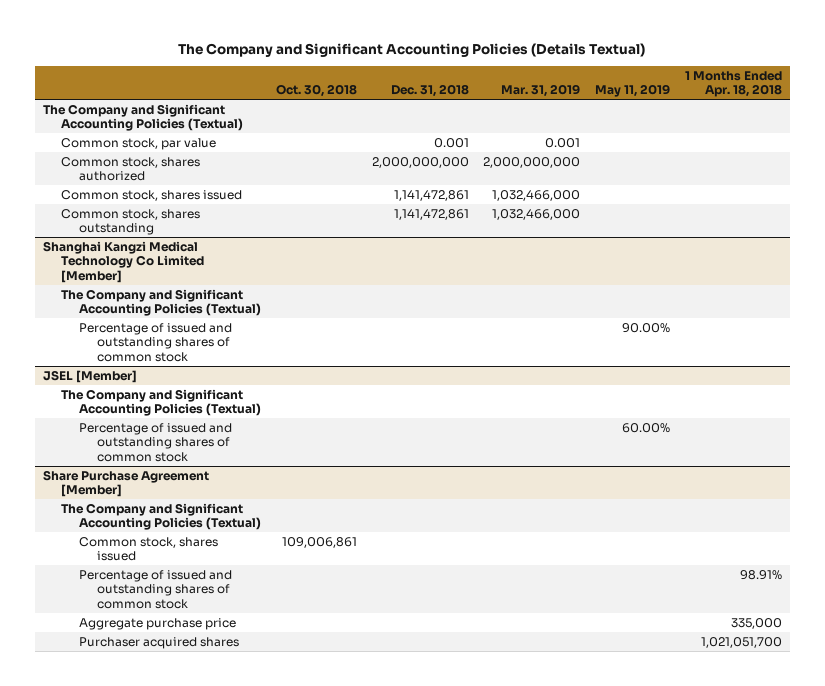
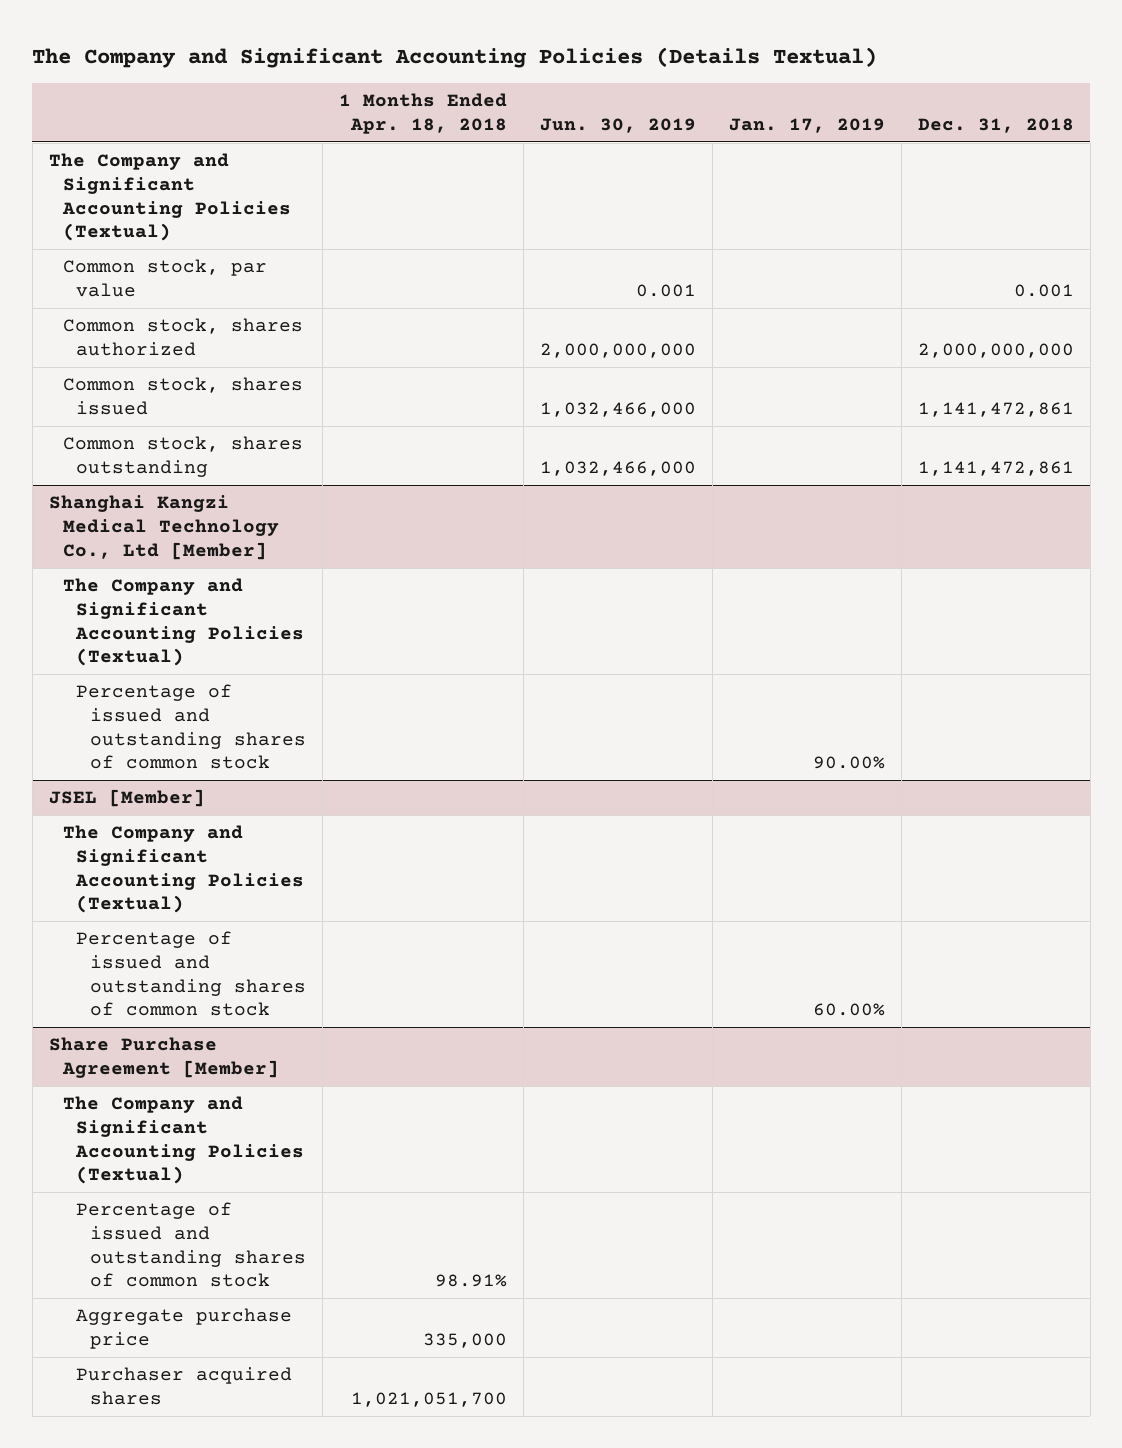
[275,84,357,98] Oct. 30, 2018 -> none
[501,84,581,98] Mar. 31, 2019 -> none
[595,84,671,98] May 11, 2019 -> none
none -> [540,117,697,133] Jun. 30, 2019
none -> [728,117,885,133] Jan. 17, 2019
[42,240,204,283] Shanghai Kangzi Medical Technology Co Limited [Member] -> [48,495,279,560] Shanghai Kangzi Medical Technology Co., Ltd [Member]
[78,536,218,562] Common stock, shares issued -> none

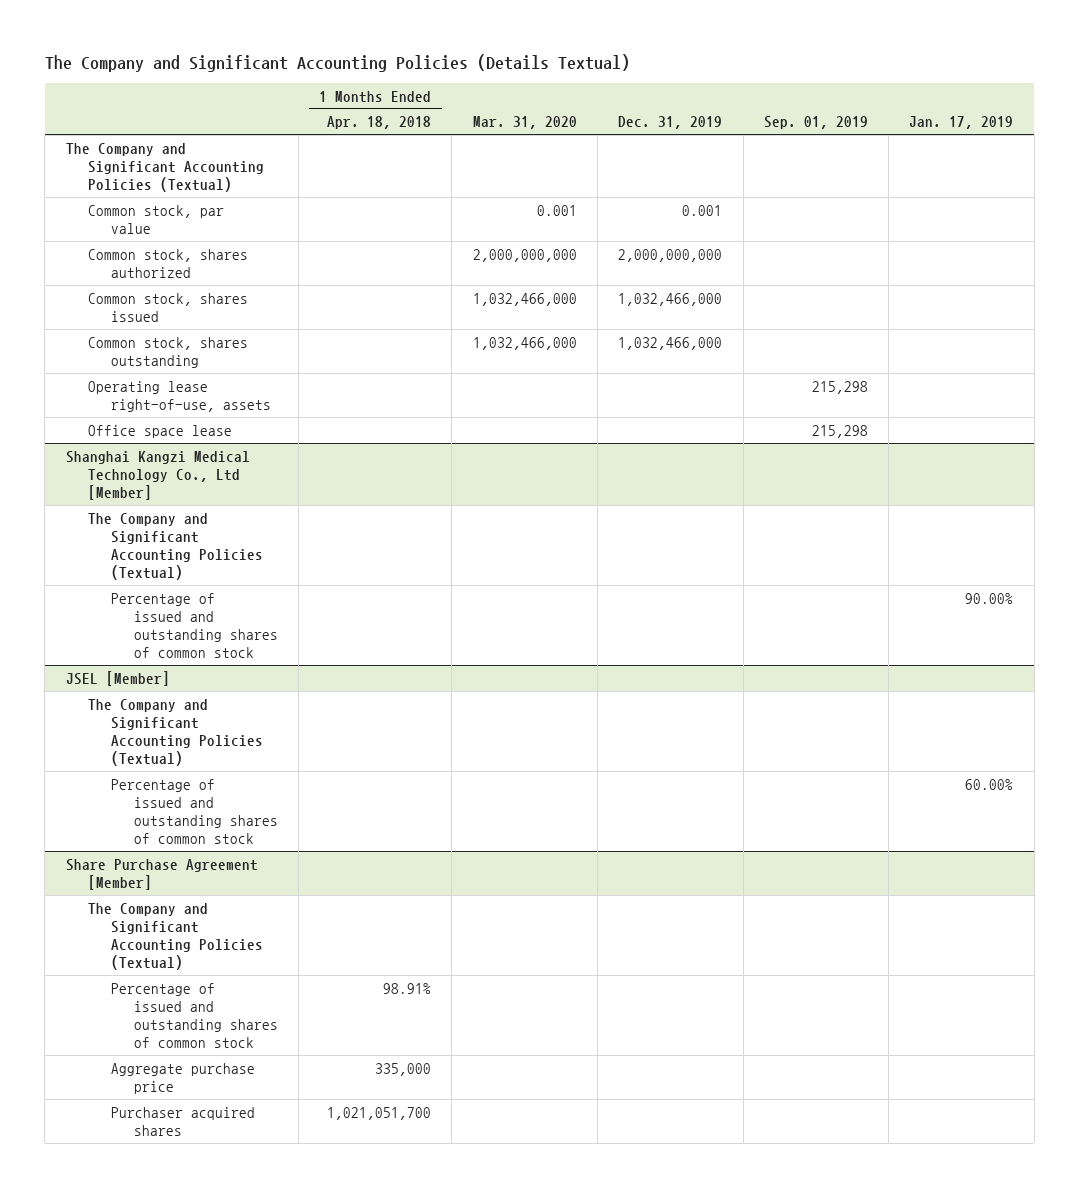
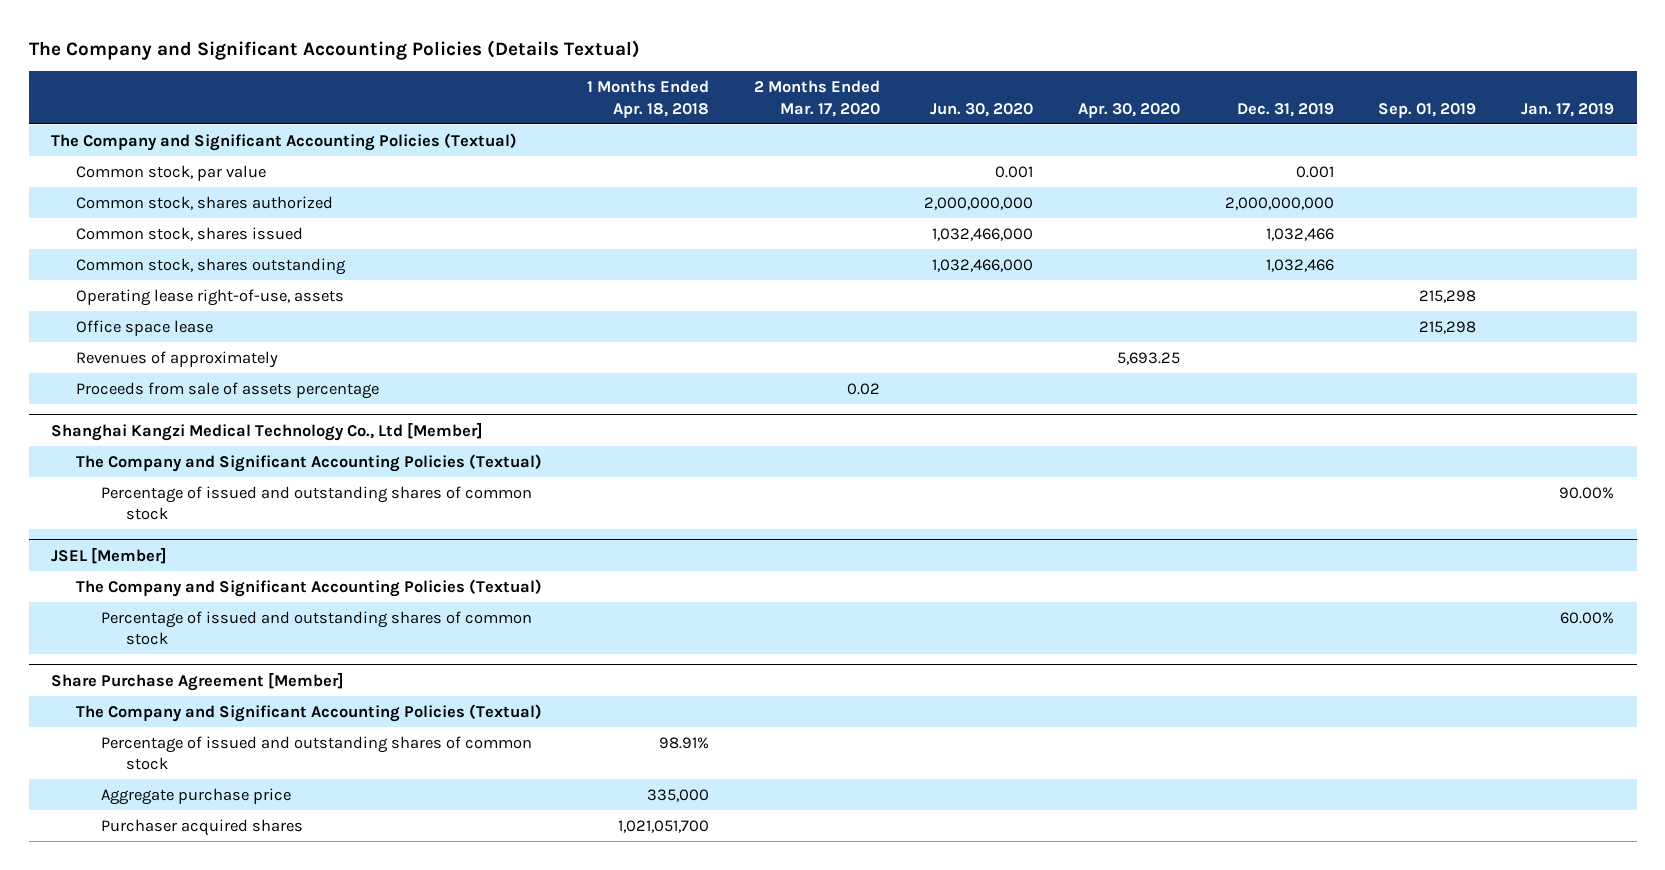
[472,116,577,130] Mar. 31, 2020 -> none
none -> [753,80,880,117] 2 Months Ended Mar. 17, 2020
none -> [930,102,1034,117] Jun. 30, 2020
none -> [1078,102,1181,118] Apr. 30, 2020
[618,292,723,306] 1,032,466,000 -> [1265,227,1334,241] 1,032,466
[618,336,723,350] 1,032,466,000 -> [1265,258,1334,272] 1,032,466
none -> [76,350,279,368] Revenues of approximately
none -> [76,381,380,399] Proceeds from sale of assets percentage

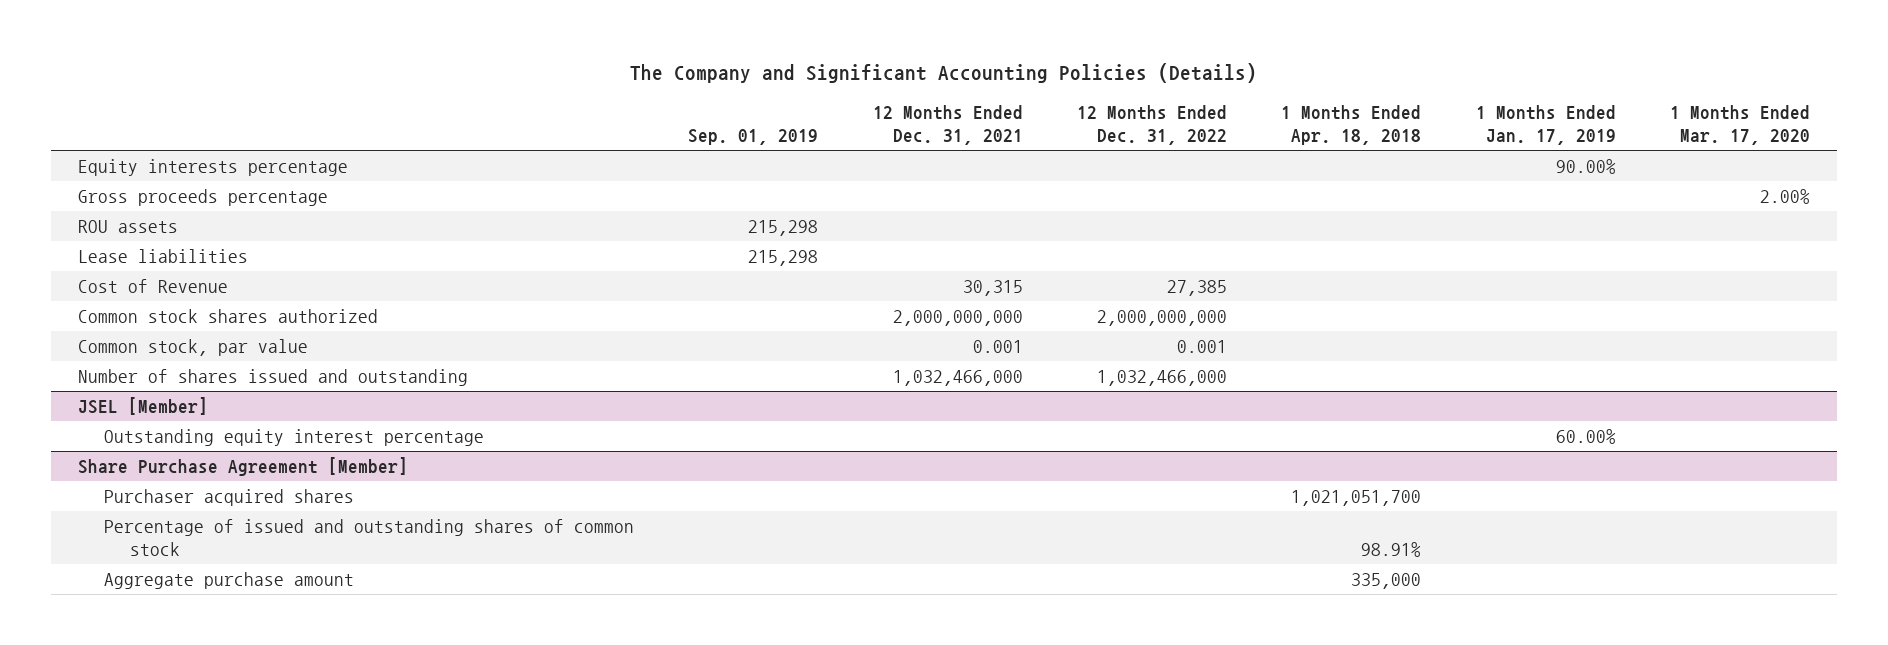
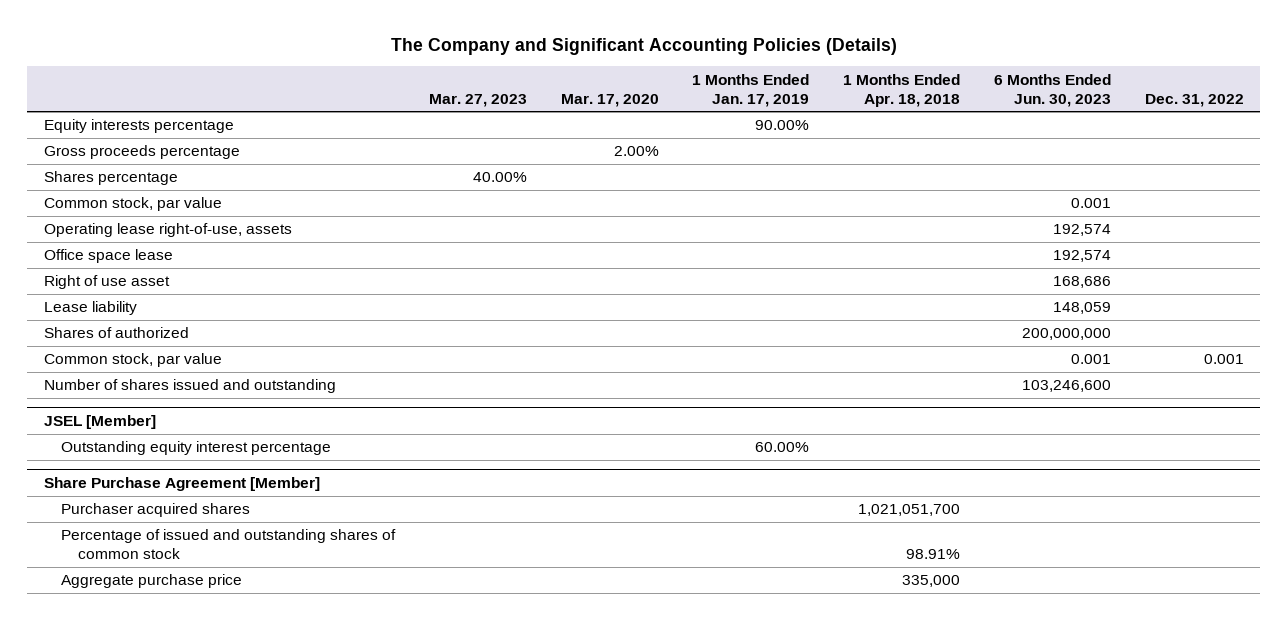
[688,129,819,146] Sep. 01, 2019 -> none
[872,105,1023,146] 12 Months Ended Dec. 31, 2021 -> none
[1076,105,1227,146] 12 Months Ended Dec. 31, 2022 -> none
[1669,105,1810,146] 1 Months Ended Mar. 17, 2020 -> none
none -> [428,93,527,107] Mar. 27, 2023
none -> [560,93,659,107] Mar. 17, 2020
none -> [993,73,1111,107] 6 Months Ended Jun. 30, 2023
none -> [1144,93,1244,107] Dec. 31, 2022
[77,219,178,233] ROU assets -> none
[77,248,248,263] Lease liabilities -> none
[77,278,228,293] Cost of Revenue -> none
[77,308,378,323] Common stock shares authorized -> none
none -> [43,171,178,186] Shares percentage
none -> [43,223,292,238] Operating lease right-of-use, assets
none -> [43,249,173,264] Office space lease
none -> [43,275,170,290] Right of use asset
none -> [43,301,137,316] Lease liability
none -> [43,327,189,339] Shares of authorized
none -> [43,353,222,368] Common stock, par value
[103,571,354,589] Aggregate purchase amount -> [60,574,242,589] Aggregate purchase price

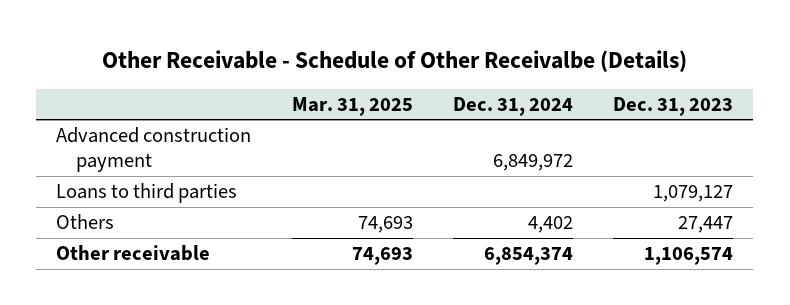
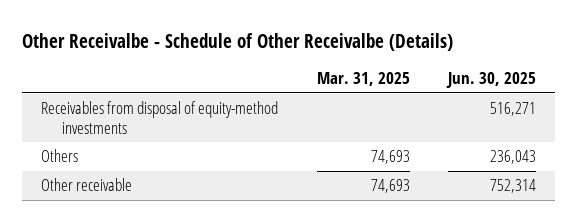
[101,50,687,73] Other Receivable - Schedule of Other Receivalbe (Details) -> [21,32,453,51] Other Receivalbe - Schedule of Other Receivalbe (Details)
[452,96,573,116] Dec. 31, 2024 -> none
[613,96,734,116] Dec. 31, 2023 -> none
none -> [446,72,537,89] Jun. 30, 2025
[56,127,252,173] Advanced construction payment -> none
[56,183,238,204] Loans to third parties -> [41,101,279,134] Receivables from disposal of equity-method investments

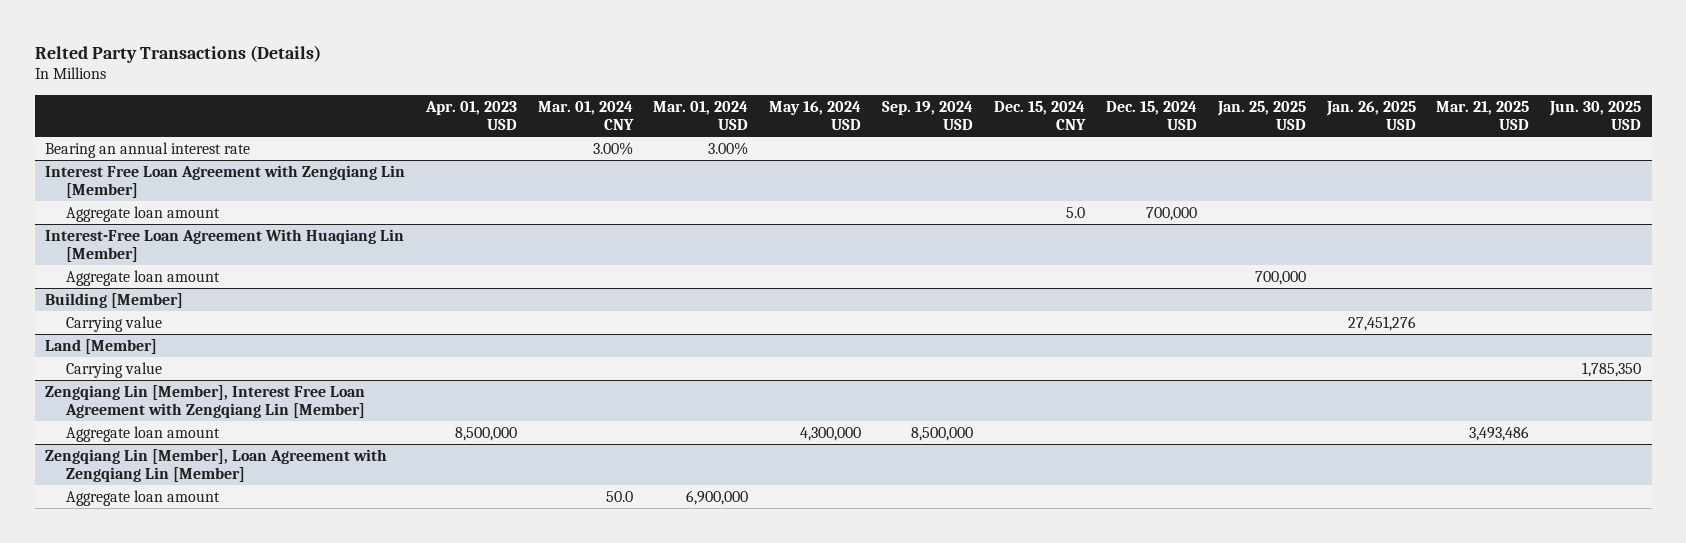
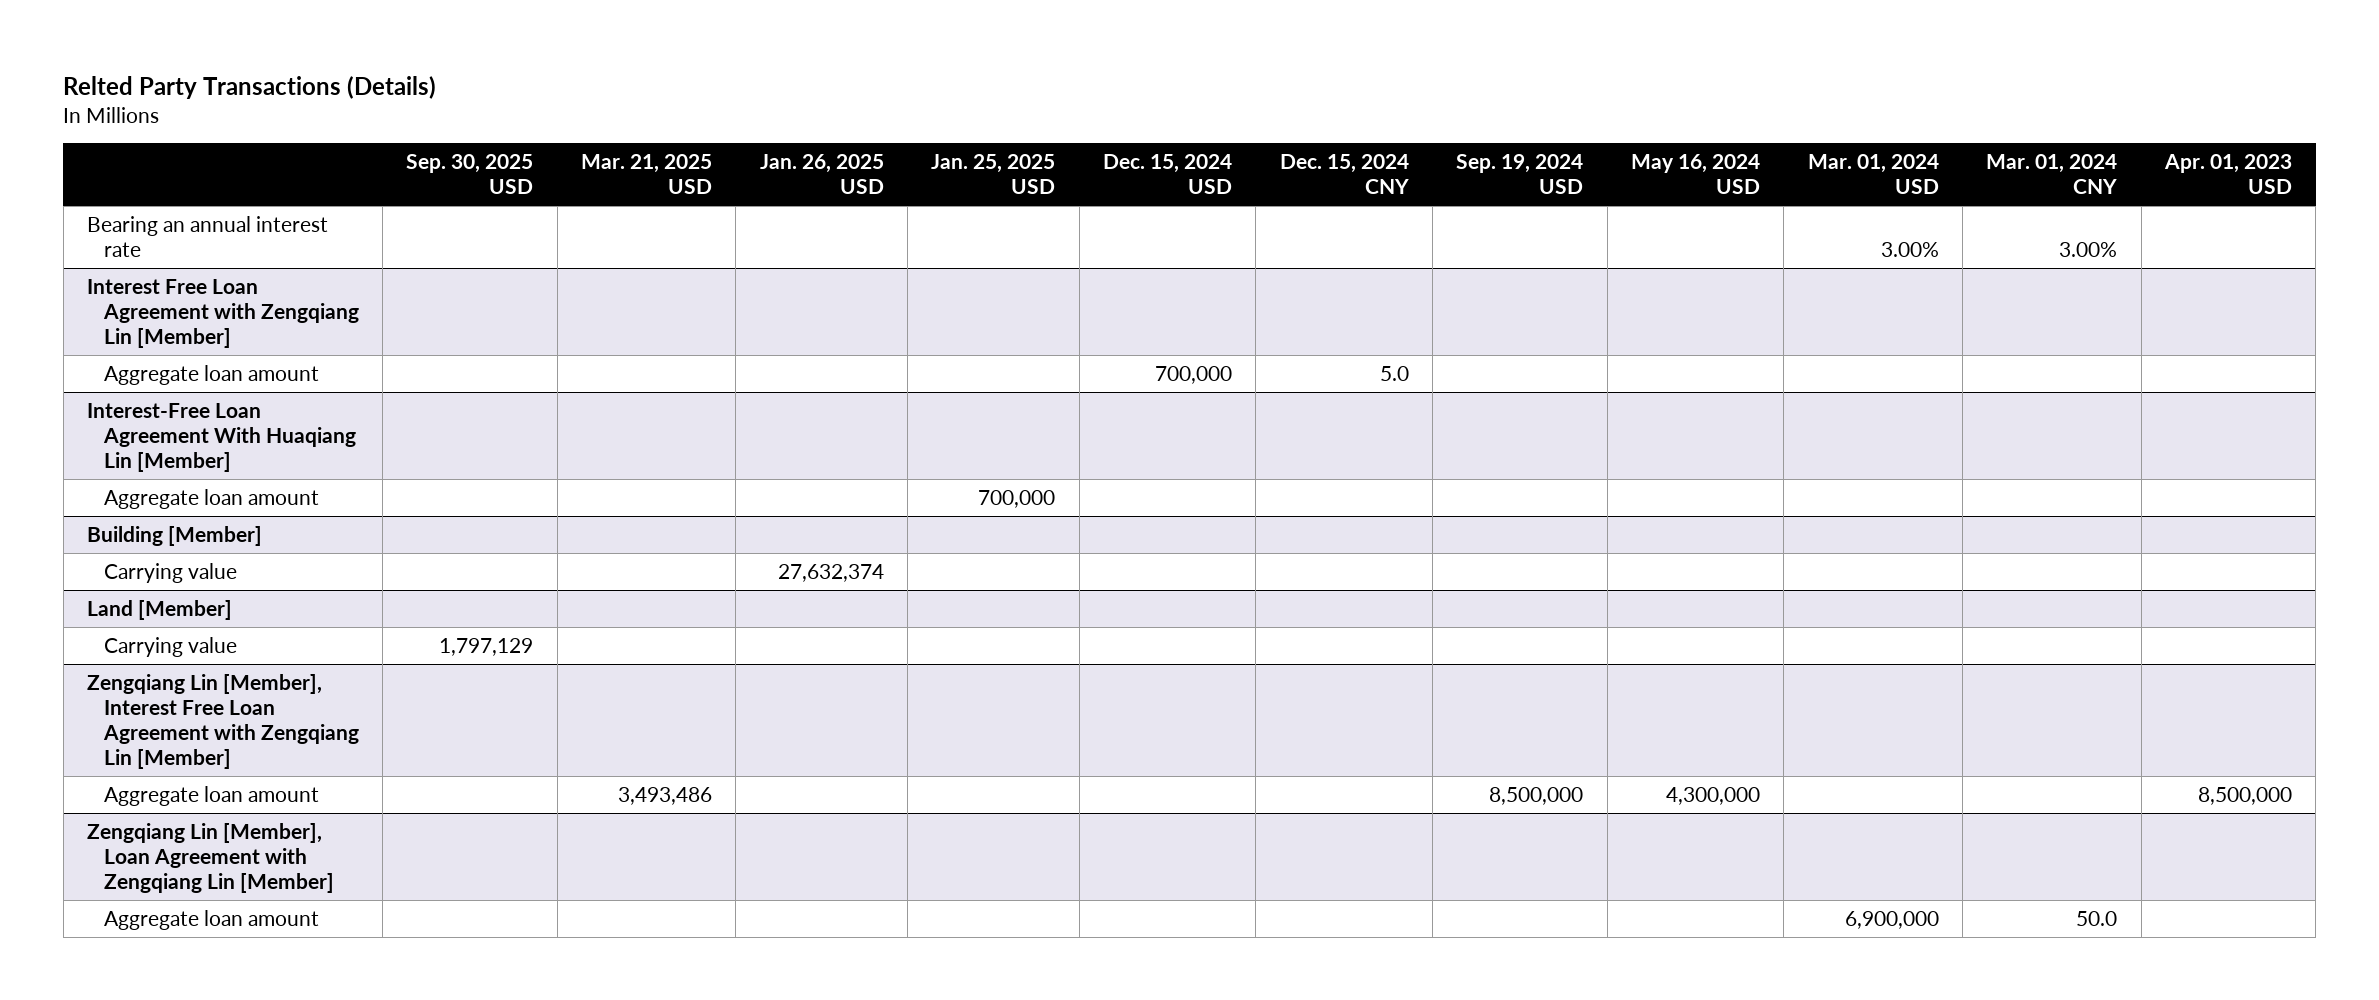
[1549,100,1642,130] Jun. 30, 2025 USD -> none
none -> [406,153,534,195] Sep. 30, 2025 USD
[1347,315,1416,331] 27,451,276 -> [777,563,884,582] 27,632,374

